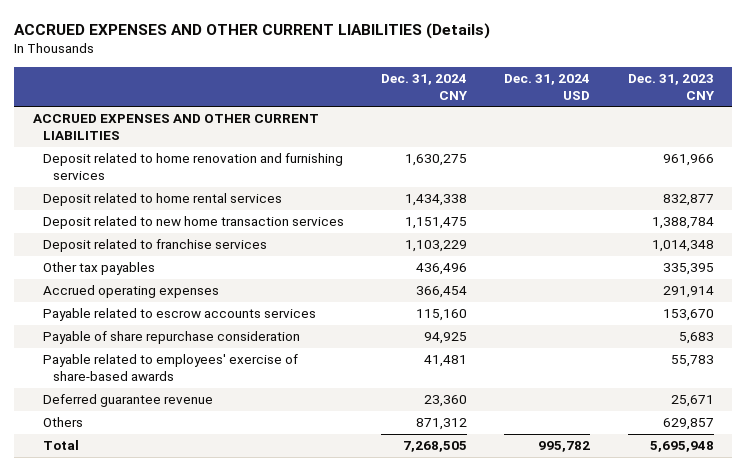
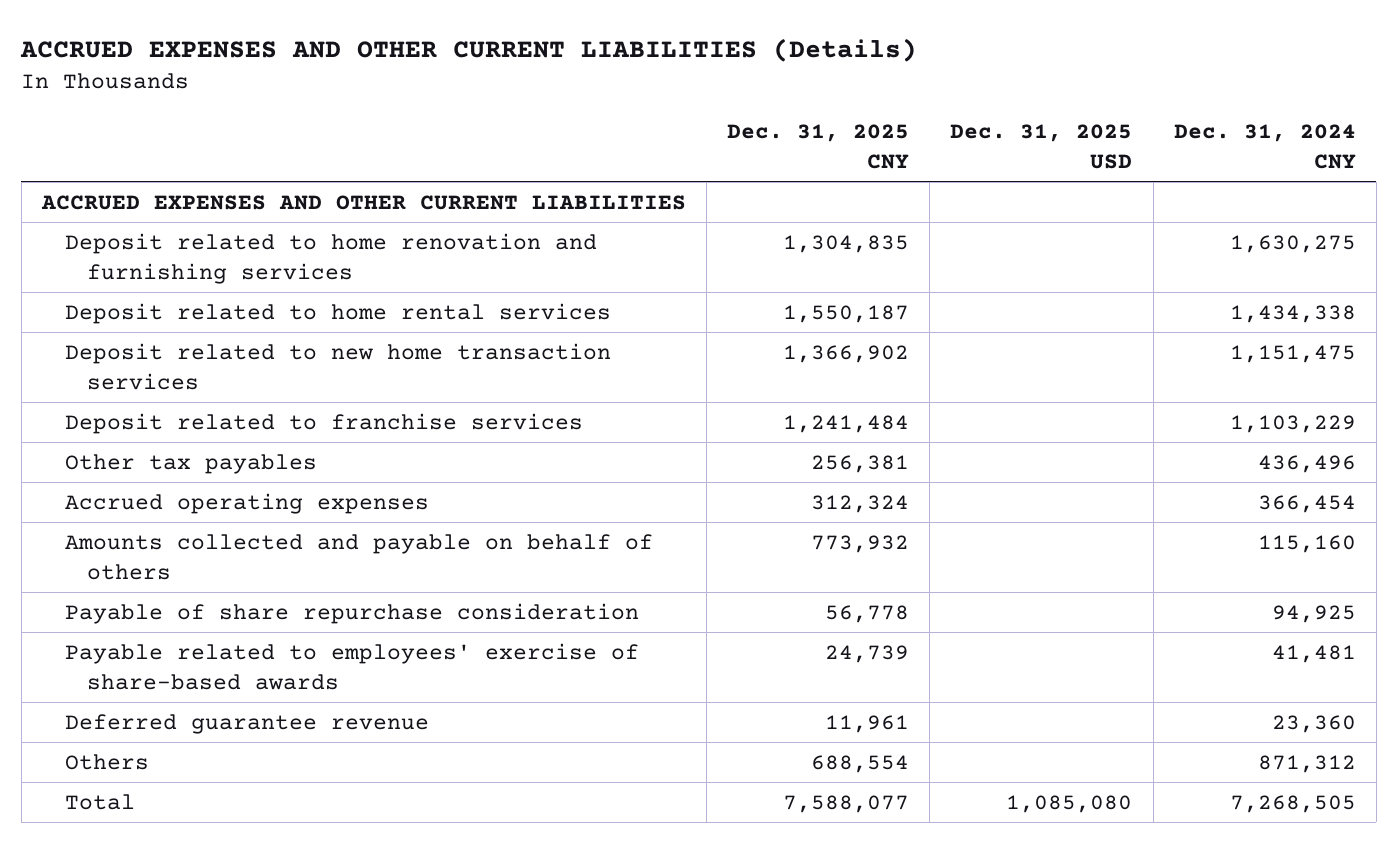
[504,73,591,100] Dec. 31, 2024 USD -> none
[627,73,715,100] Dec. 31, 2023 CNY -> none
none -> [727,124,910,169] Dec. 31, 2025 CNY
none -> [950,124,1133,169] Dec. 31, 2025 USD
[42,308,316,322] Payable related to escrow accounts services -> [64,533,653,580] Amounts collected and payable on behalf of others

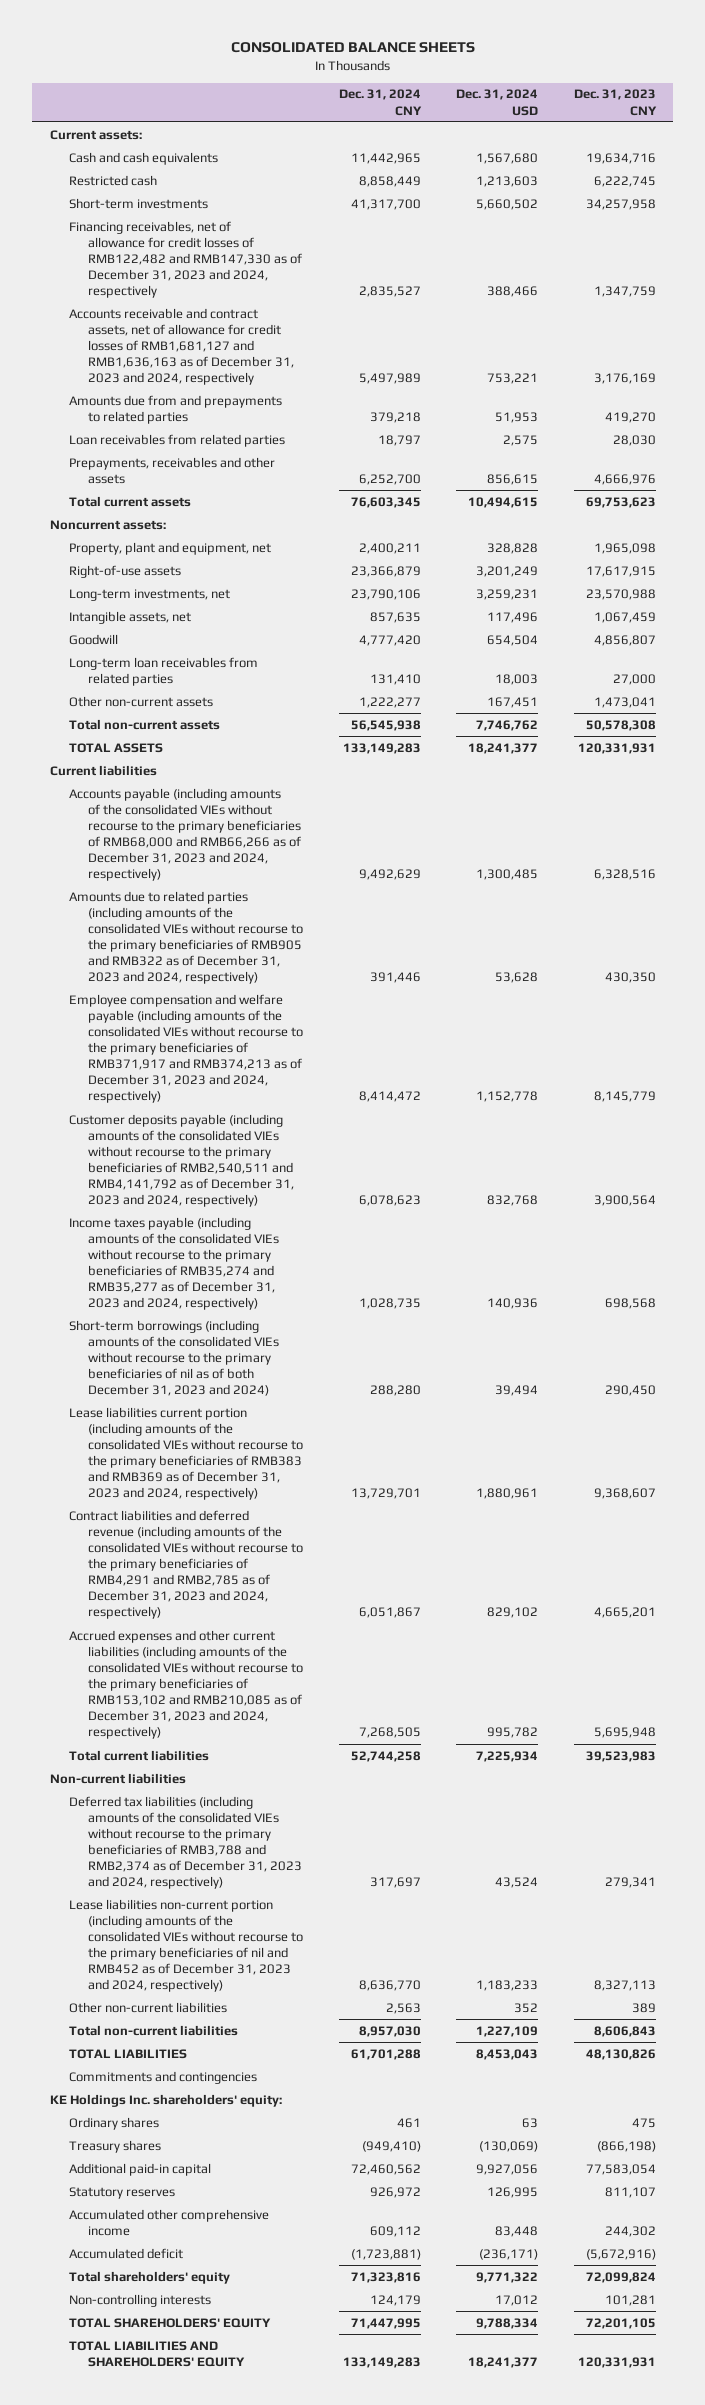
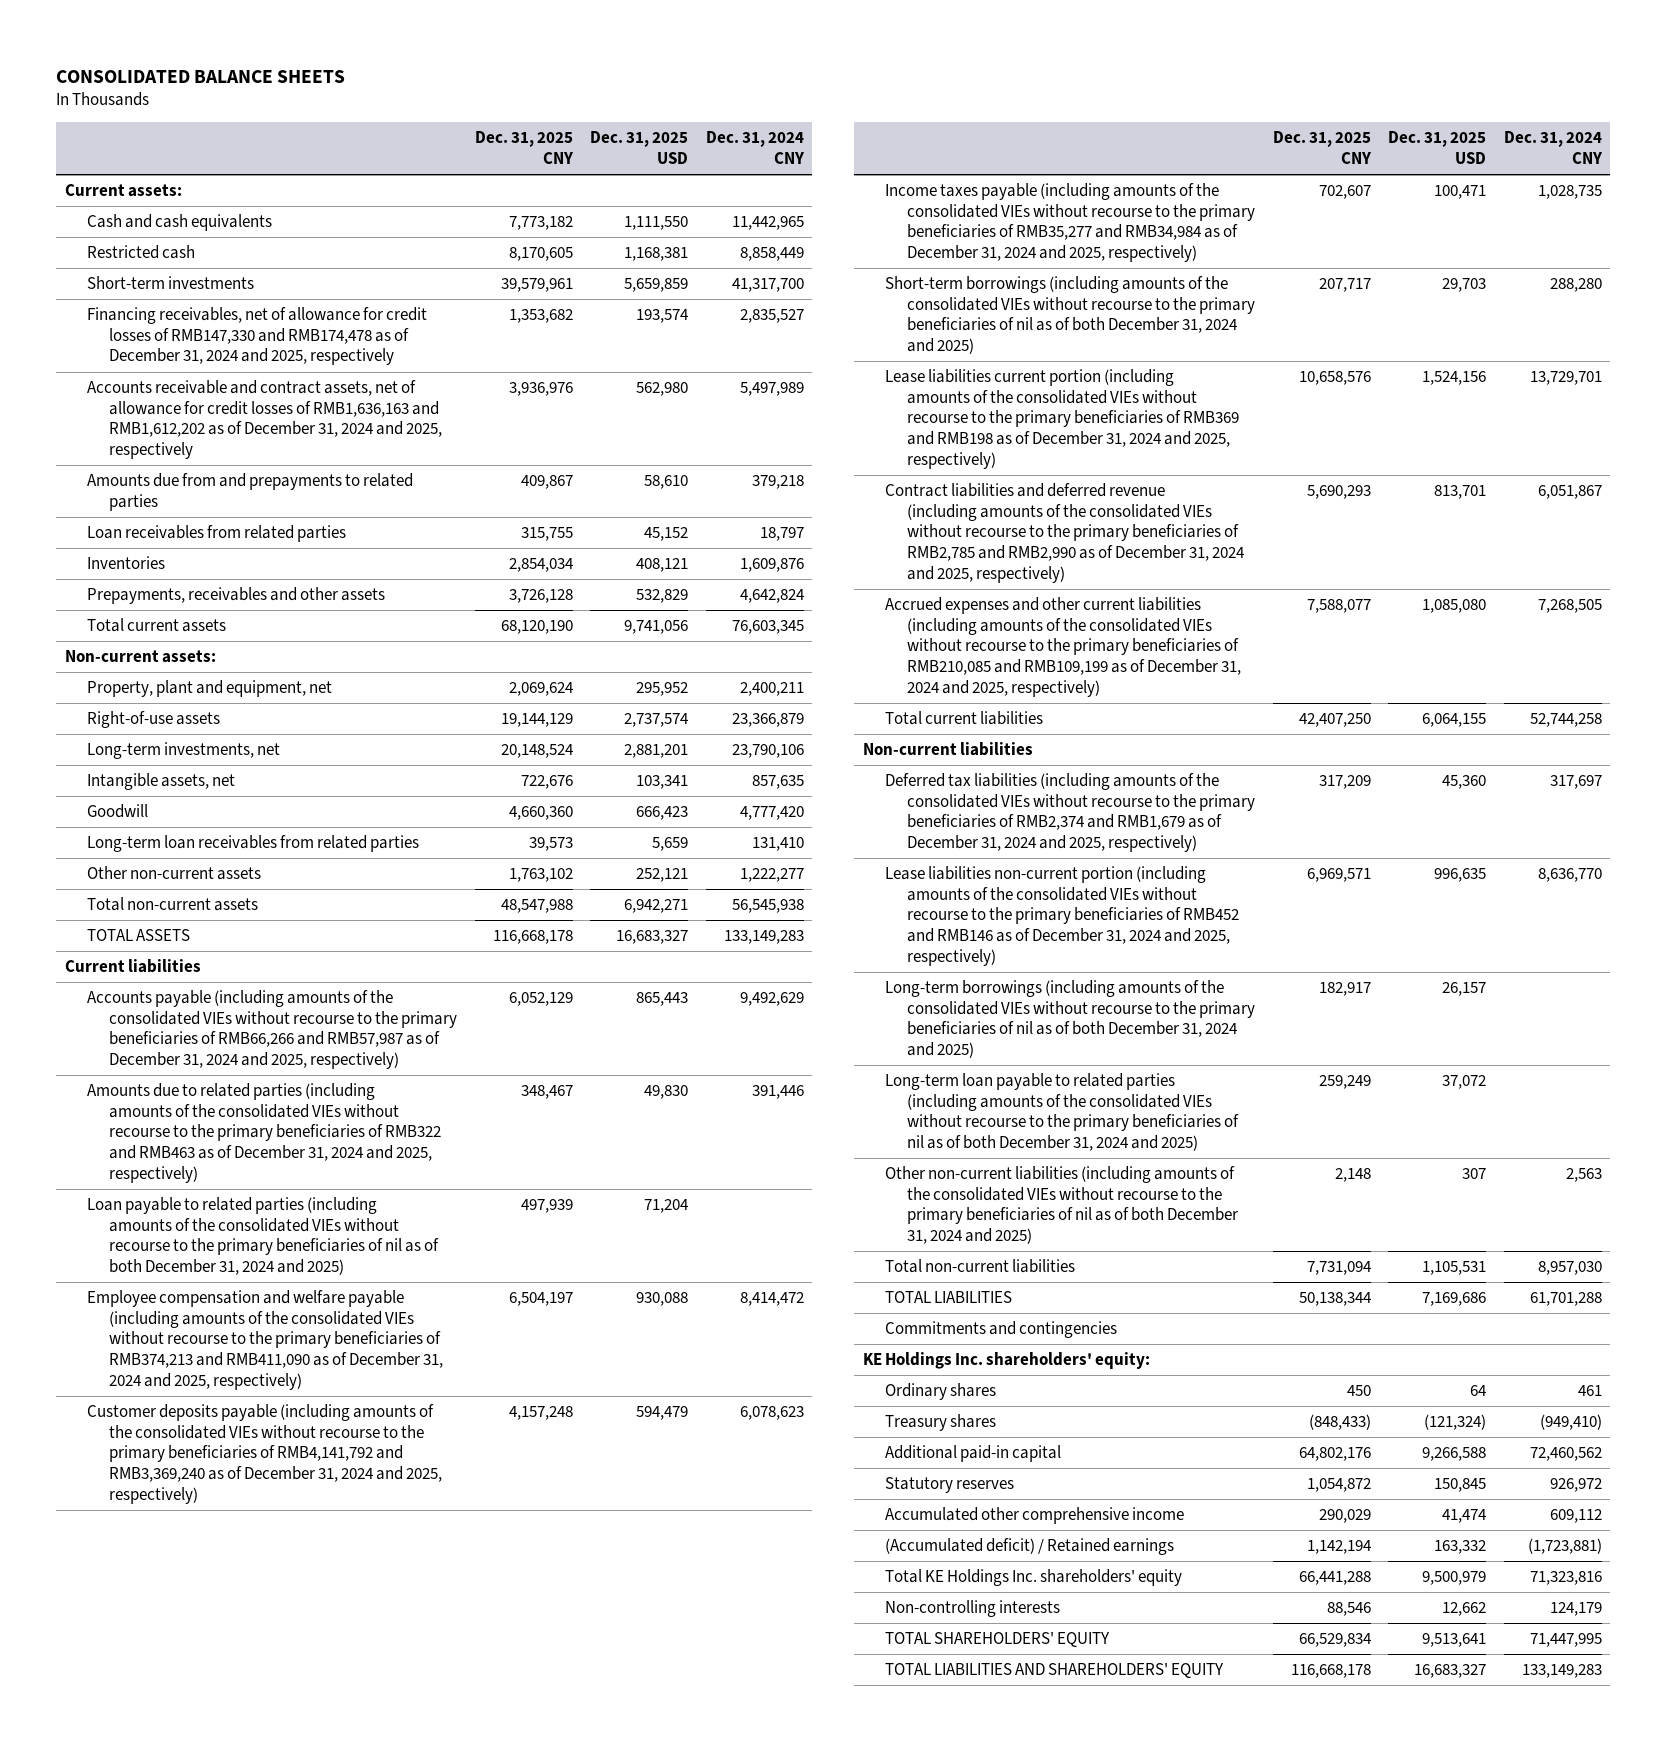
[456,89,539,116] Dec. 31, 2024 USD -> none
[573,89,657,116] Dec. 31, 2023 CNY -> none
none -> [474,131,574,164] Dec. 31, 2025 CNY
none -> [590,131,689,164] Dec. 31, 2025 USD
[69,220,303,299] Financing receivables, net of allowance for credit losses of RMB122,482 and RMB147,330 as of December 31, 2023 and 2024, respectively -> [87,307,428,366] Financing receivables, net of allowance for credit losses of RMB147,330 and RMB174,478 as of December 31, 2024 and 2025, respectively
[69,307,295,386] Accounts receivable and contract assets, net of allowance for credit losses of RMB1,681,127 and RMB1,636,163 as of December 31, 2023 and 2024, respectively -> [87,380,443,459] Accounts receivable and contract assets, net of allowance for credit losses of RMB1,636,163 and RMB1,612,202 as of December 31, 2024 and 2025, respectively
none -> [87,556,166,570] Inventories
[358,473,421,485] 6,252,700 -> [739,589,804,604] 4,642,824
[49,519,166,530] Noncurrent assets: -> [65,650,217,664] Non-current assets:
[69,787,302,882] Accounts payable (including amounts of the consolidated VIEs without recourse to the primary beneficiaries of RMB68,000 and RMB66,266 as of December 31, 2023 and 2024, respectively) -> [87,990,458,1069] Accounts payable (including amounts of the consolidated VIEs without recourse to the primary beneficiaries of RMB66,266 and RMB57,987 as of December 31, 2024 and 2025, respectively)
[69,890,304,985] Amounts due to related parties (including amounts of the consolidated VIEs without recourse to the primary beneficiaries of RMB905 and RMB322 as of December 31, 2023 and 2024, respectively) -> [87,1083,442,1183] Amounts due to related parties (including amounts of the consolidated VIEs without recourse to the primary beneficiaries of RMB322 and RMB463 as of December 31, 2024 and 2025, respectively)
none -> [87,1197,440,1275] Loan payable to related parties (including amounts of the consolidated VIEs without recourse to the primary beneficiaries of nil as of both December 31, 2024 and 2025)
[69,993,304,1104] Employee compensation and welfare payable (including amounts of the consolidated VIEs without recourse to the primary beneficiaries of RMB371,917 and RMB374,213 as of December 31, 2023 and 2024, respectively) -> [87,1290,444,1390] Employee compensation and welfare payable (including amounts of the consolidated VIEs without recourse to the primary beneficiaries of RMB374,213 and RMB411,090 as of December 31, 2024 and 2025, respectively)
[69,1113,295,1208] Customer deposits payable (including amounts of the consolidated VIEs without recourse to the primary beneficiaries of RMB2,540,511 and RMB4,141,792 as of December 31, 2023 and 2024, respectively) -> [87,1404,443,1504] Customer deposits payable (including amounts of the consolidated VIEs without recourse to the primary beneficiaries of RMB4,141,792 and RMB3,369,240 as of December 31, 2024 and 2025, respectively)
[69,1216,280,1311] Income taxes payable (including amounts of the consolidated VIEs without recourse to the primary beneficiaries of RMB35,274 and RMB35,277 as of December 31, 2023 and 2024, respectively) -> [885,183,1256,262] Income taxes payable (including amounts of the consolidated VIEs without recourse to the primary beneficiaries of RMB35,277 and RMB34,984 as of December 31, 2024 and 2025, respectively)
[69,1319,280,1397] Short-term borrowings (including amounts of the consolidated VIEs without recourse to the primary beneficiaries of nil as of both December 31, 2023 and 2024) -> [885,276,1256,354] Short-term borrowings (including amounts of the consolidated VIEs without recourse to the primary beneficiaries of nil as of both December 31, 2024 and 2025)
[69,1406,304,1501] Lease liabilities current portion (including amounts of the consolidated VIEs without recourse to the primary beneficiaries of RMB383 and RMB369 as of December 31, 2023 and 2024, respectively) -> [885,369,1240,469] Lease liabilities current portion (including amounts of the consolidated VIEs without recourse to the primary beneficiaries of RMB369 and RMB198 as of December 31, 2024 and 2025, respectively)
[69,1509,304,1620] Contract liabilities and deferred revenue (including amounts of the consolidated VIEs without recourse to the primary beneficiaries of RMB4,291 and RMB2,785 as of December 31, 2023 and 2024, respectively) -> [885,483,1245,583] Contract liabilities and deferred revenue (including amounts of the consolidated VIEs without recourse to the primary beneficiaries of RMB2,785 and RMB2,990 as of December 31, 2024 and 2025, respectively)
[69,1629,304,1740] Accrued expenses and other current liabilities (including amounts of the consolidated VIEs without recourse to the primary beneficiaries of RMB153,102 and RMB210,085 as of December 31, 2023 and 2024, respectively) -> [885,597,1242,697] Accrued expenses and other current liabilities (including amounts of the consolidated VIEs without recourse to the primary beneficiaries of RMB210,085 and RMB109,199 as of December 31, 2024 and 2025, respectively)
[69,1795,303,1890] Deferred tax liabilities (including amounts of the consolidated VIEs without recourse to the primary beneficiaries of RMB3,788 and RMB2,374 as of December 31, 2023 and 2024, respectively) -> [885,773,1256,852] Deferred tax liabilities (including amounts of the consolidated VIEs without recourse to the primary beneficiaries of RMB2,374 and RMB1,679 as of December 31, 2024 and 2025, respectively)
[69,1898,304,1993] Lease liabilities non-current portion (including amounts of the consolidated VIEs without recourse to the primary beneficiaries of nil and RMB452 as of December 31, 2023 and 2024, respectively) -> [885,866,1240,966] Lease liabilities non-current portion (including amounts of the consolidated VIEs without recourse to the primary beneficiaries of RMB452 and RMB146 as of December 31, 2024 and 2025, respectively)
none -> [885,980,1256,1058] Long-term borrowings (including amounts of the consolidated VIEs without recourse to the primary beneficiaries of nil as of both December 31, 2024 and 2025)
none -> [885,1073,1240,1151] Long-term loan payable to related parties (including amounts of the consolidated VIEs without recourse to the primary beneficiaries of nil as of both December 31, 2024 and 2025)
[69,2001,228,2013] Other non-current liabilities -> [885,1166,1239,1244] Other non-current liabilities (including amounts of the consolidated VIEs without recourse to the primary beneficiaries of nil as of both December 31, 2024 and 2025)
[69,2247,184,2259] Accumulated deficit -> [885,1538,1175,1556] (Accumulated deficit) / Retained earnings
[69,2270,231,2284] Total shareholders' equity -> [885,1569,1183,1587] Total KE Holdings Inc. shareholders' equity

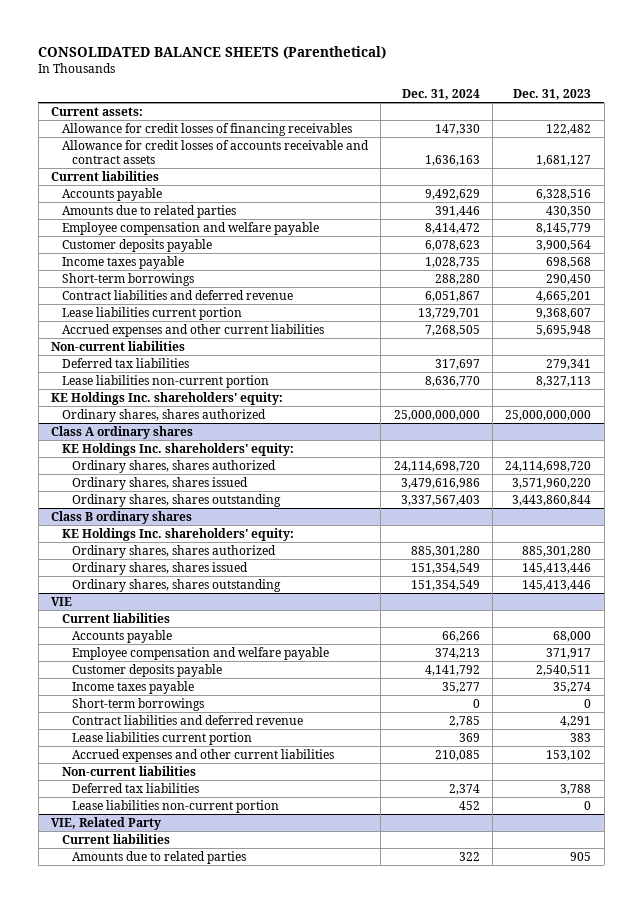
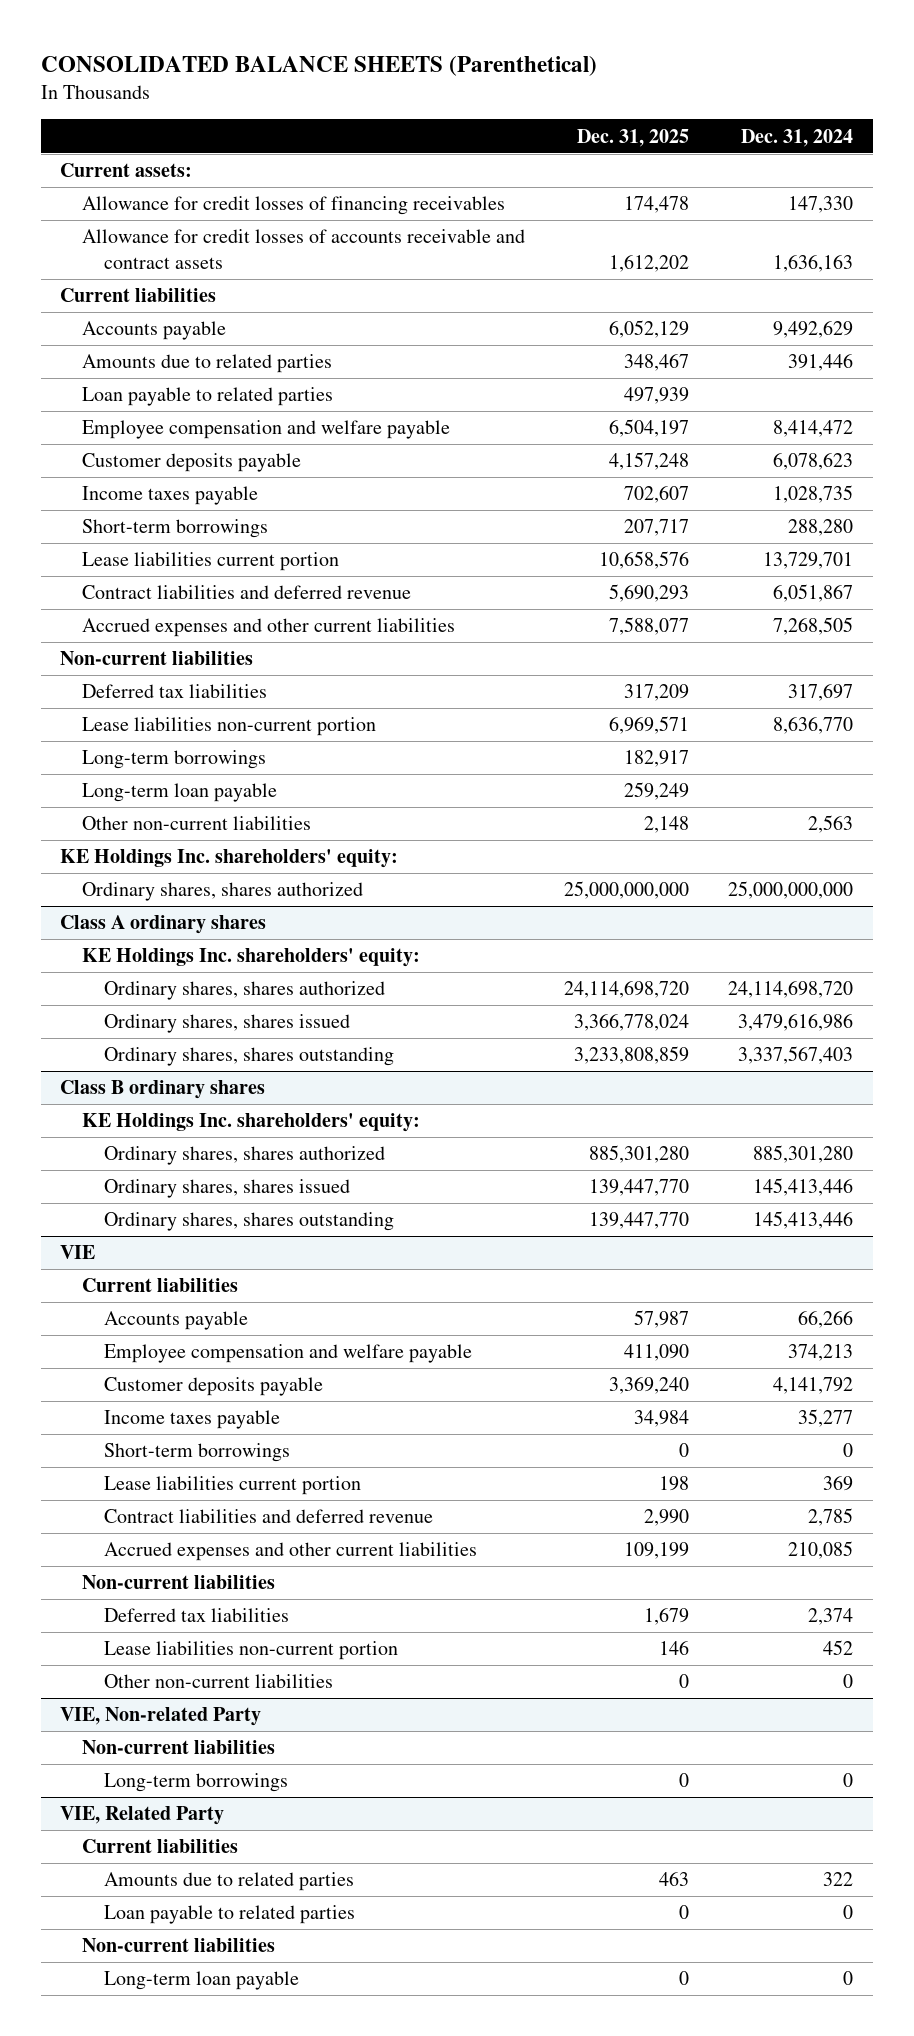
[513,88,592,100] Dec. 31, 2023 -> none
none -> [577,128,690,147] Dec. 31, 2025
none -> [81,387,333,407] Loan payable to related parties
[61,289,293,300] Contract liabilities and deferred revenue -> [81,585,411,600] Contract liabilities and deferred revenue
none -> [81,750,266,770] Long-term borrowings
none -> [81,783,277,803] Long-term loan payable
none -> [81,816,311,831] Other non-current liabilities
[410,562,480,574] 151,354,549 -> [753,1178,854,1197] 145,413,446
[410,579,480,591] 151,354,549 -> [753,1211,854,1230] 145,413,446
[72,714,304,725] Contract liabilities and deferred revenue -> [103,1509,433,1524] Contract liabilities and deferred revenue
none -> [103,1674,333,1689] Other non-current liabilities
none -> [60,1707,262,1727] VIE, Non-related Party
none -> [81,1740,275,1755] Non-current liabilities
none -> [103,1773,288,1793] Long-term borrowings
none -> [103,1905,355,1925] Loan payable to related parties
none -> [81,1938,275,1953] Non-current liabilities
none -> [103,1971,299,1991] Long-term loan payable

